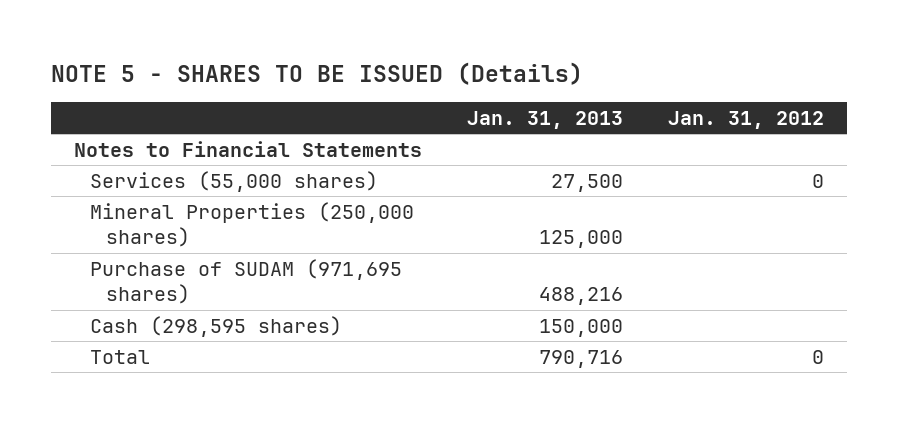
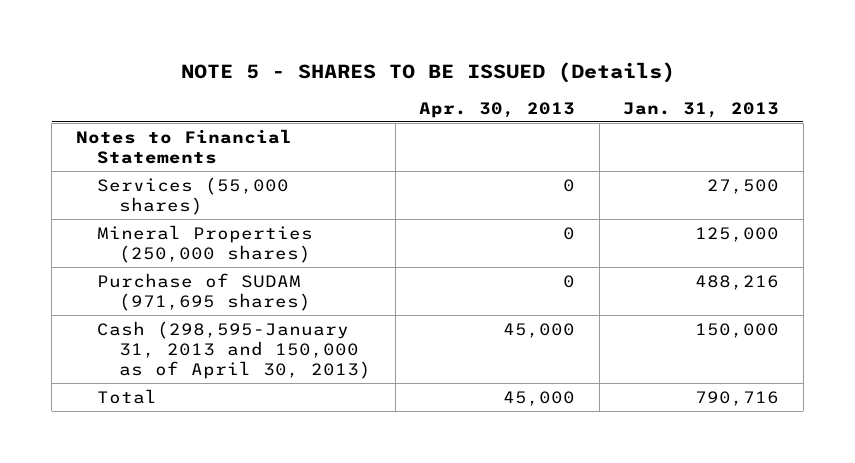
[668,110,825,129] Jan. 31, 2012 -> none
none -> [419,101,576,118] Apr. 30, 2013
[90,315,343,337] Cash (298,595 shares) -> [97,320,371,380] Cash (298,595-January 31, 2013 and 150,000 as of April 30, 2013)

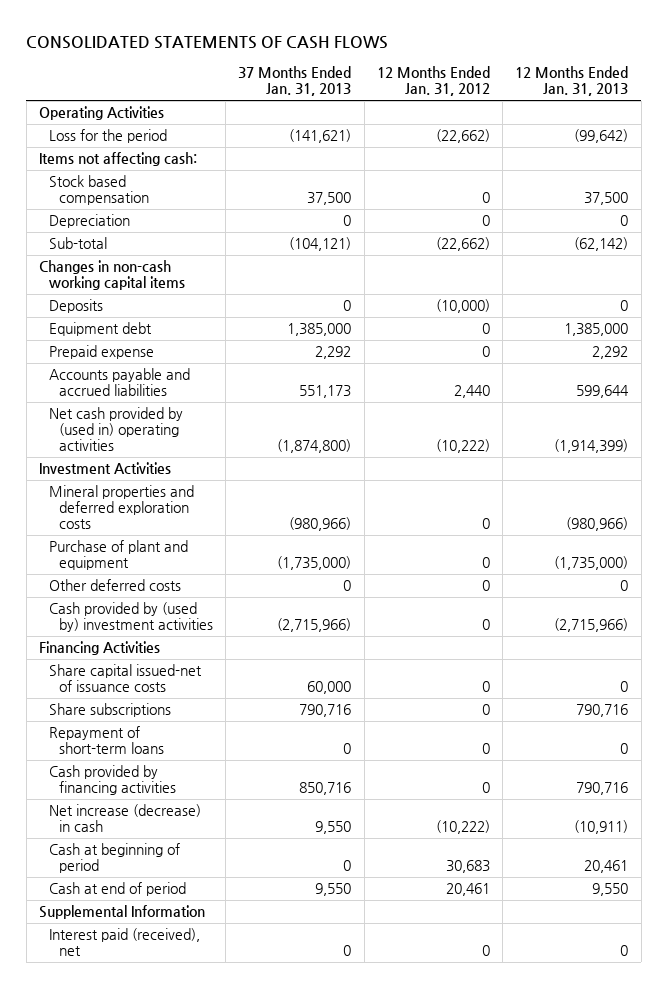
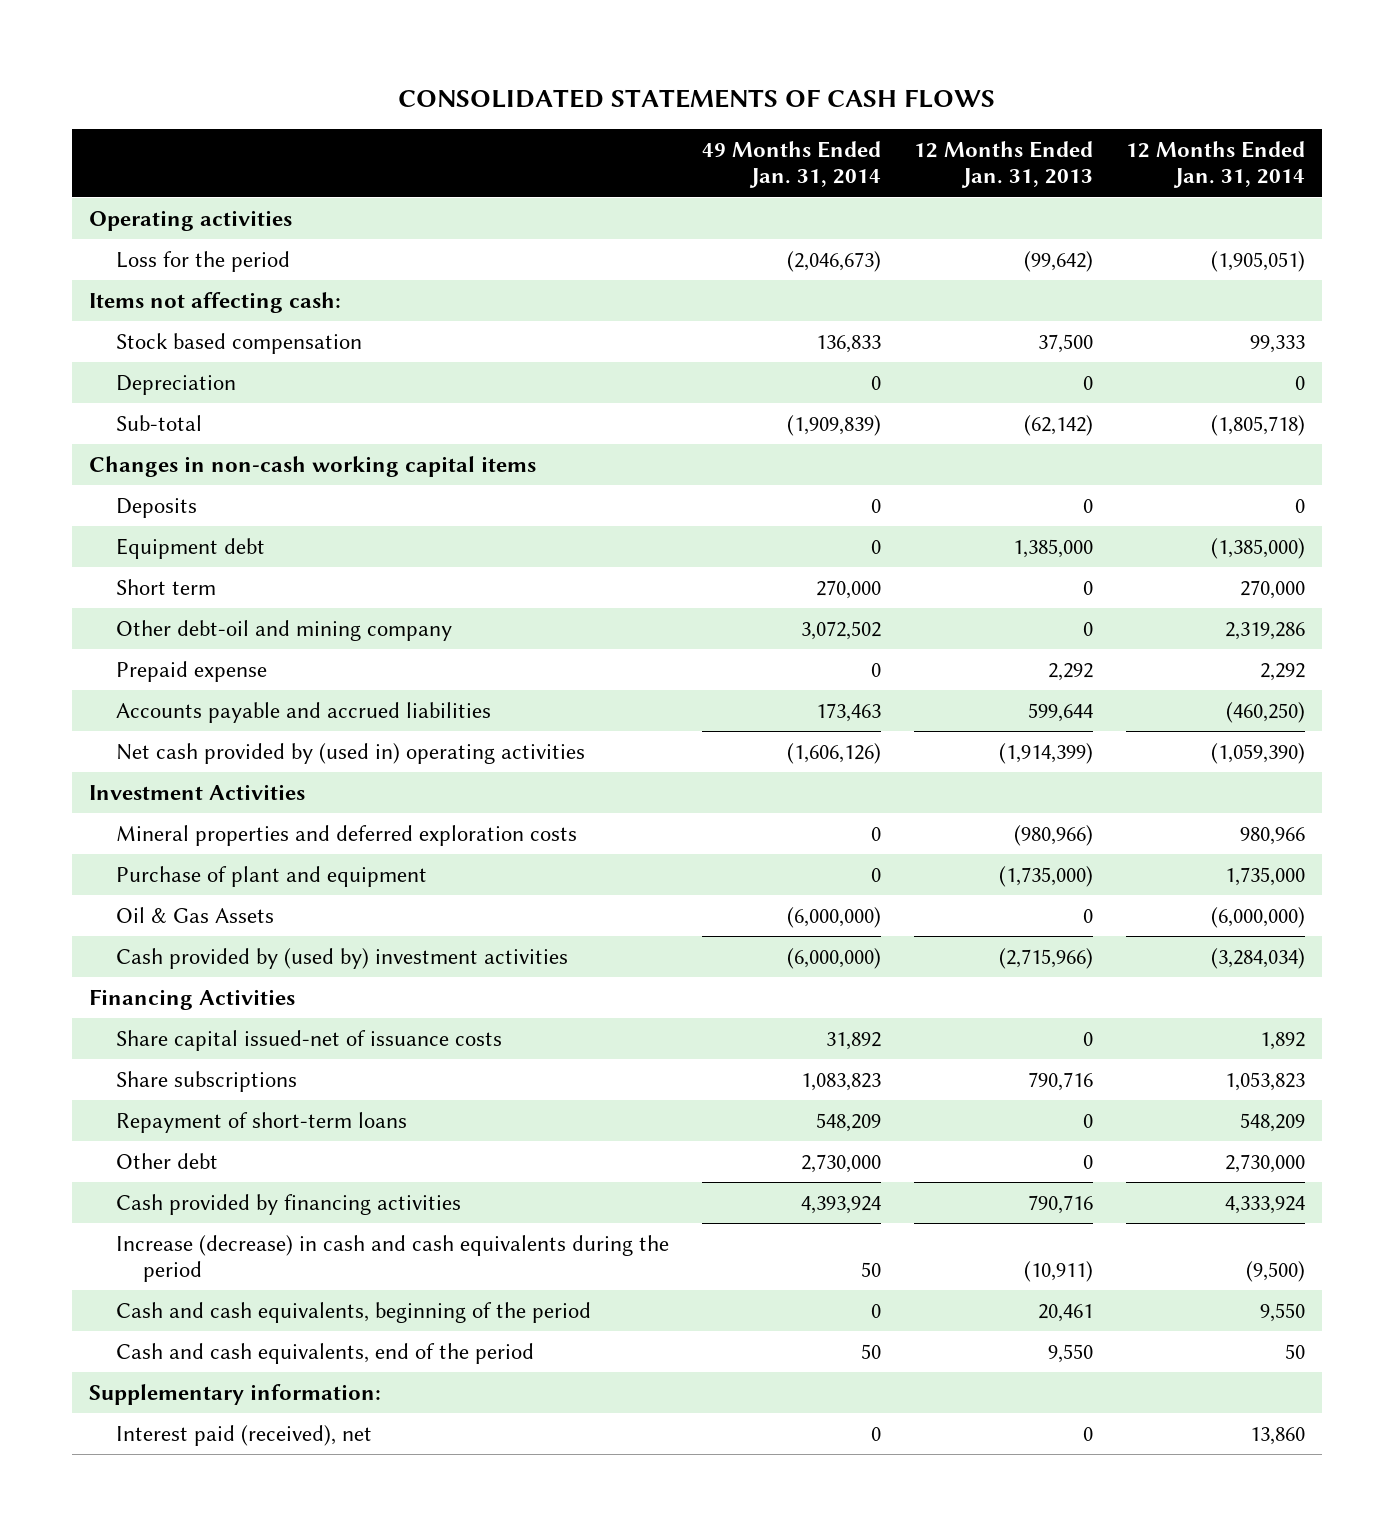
[238,66,352,97] 37 Months Ended Jan. 31, 2013 -> none
[376,66,490,97] 12 Months Ended Jan. 31, 2012 -> none
none -> [701,140,881,189] 49 Months Ended Jan. 31, 2014
none -> [1125,140,1305,189] 12 Months Ended Jan. 31, 2014
[39,106,165,121] Operating Activities -> [88,209,292,231] Operating activities
none -> [115,578,216,595] Short term
none -> [115,619,452,641] Other debt-oil and mining company
[48,579,181,592] Other deferred costs -> none
none -> [115,906,274,923] Oil & Gas Assets
none -> [115,1152,218,1169] Other debt
[48,804,201,833] Net increase (decrease) in cash -> [115,1234,669,1283] Increase (decrease) in cash and cash equivalents during the period
[48,843,180,874] Cash at beginning of period -> [115,1301,591,1323] Cash and cash equivalents, beginning of the period
[48,882,186,897] Cash at end of period -> [115,1342,534,1364] Cash and cash equivalents, end of the period
[39,905,206,920] Supplemental Information -> [88,1383,381,1405] Supplementary information:

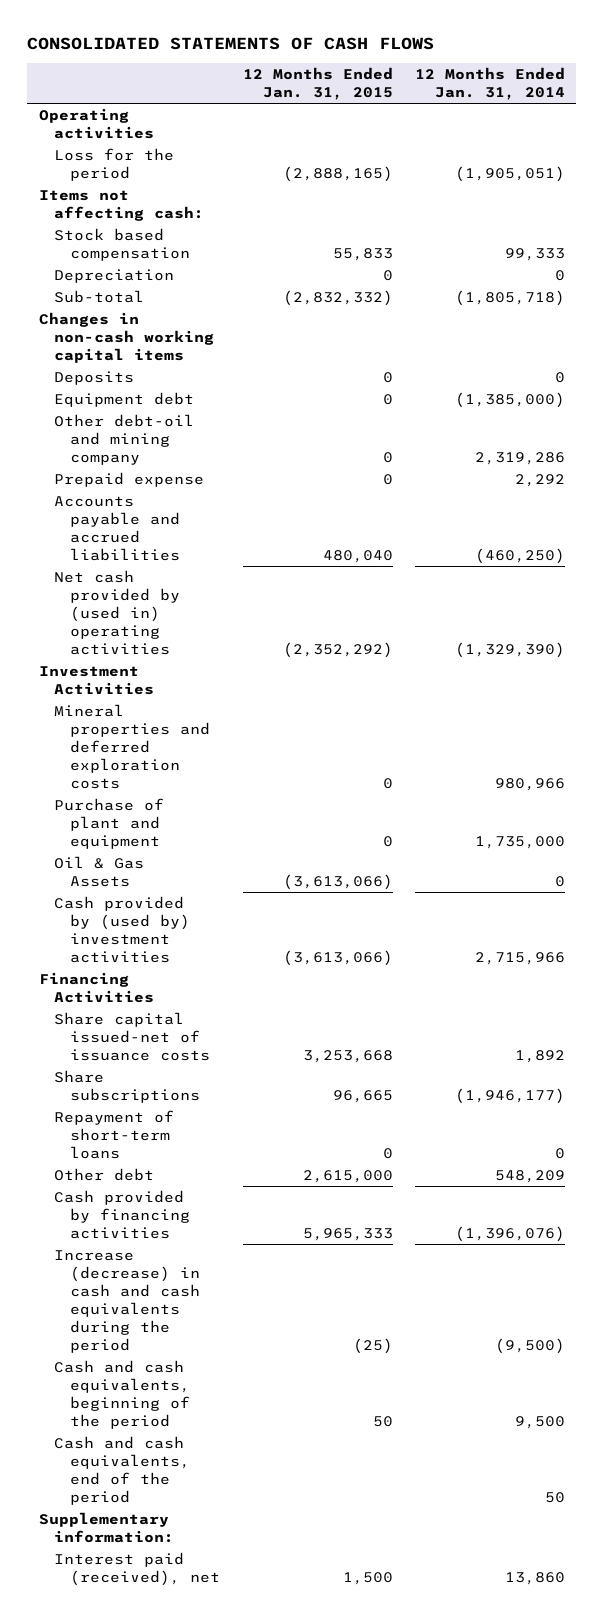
[701,140,881,189] 49 Months Ended Jan. 31, 2014 -> none
[913,140,1093,189] 12 Months Ended Jan. 31, 2013 -> none
none -> [242,66,393,100] 12 Months Ended Jan. 31, 2015
[115,578,216,595] Short term -> none
[1210,742,1305,764] (1,059,390) -> [454,641,565,658] (1,329,390)
[1210,906,1305,928] (6,000,000) -> [554,875,565,887] 0
[1210,947,1305,969] (3,284,034) -> [474,951,565,965] 2,715,966
[1224,1071,1305,1091] 1,053,823 -> [454,1087,565,1104] (1,946,177)
[1239,1112,1305,1132] 548,209 -> [554,1147,565,1159] 0
[1224,1153,1305,1173] 2,730,000 -> [494,1169,565,1183] 548,209
[1224,1195,1305,1214] 4,333,924 -> [454,1225,565,1242] (1,396,076)
[1259,1302,1305,1322] 9,550 -> [514,1415,565,1429] 9,500

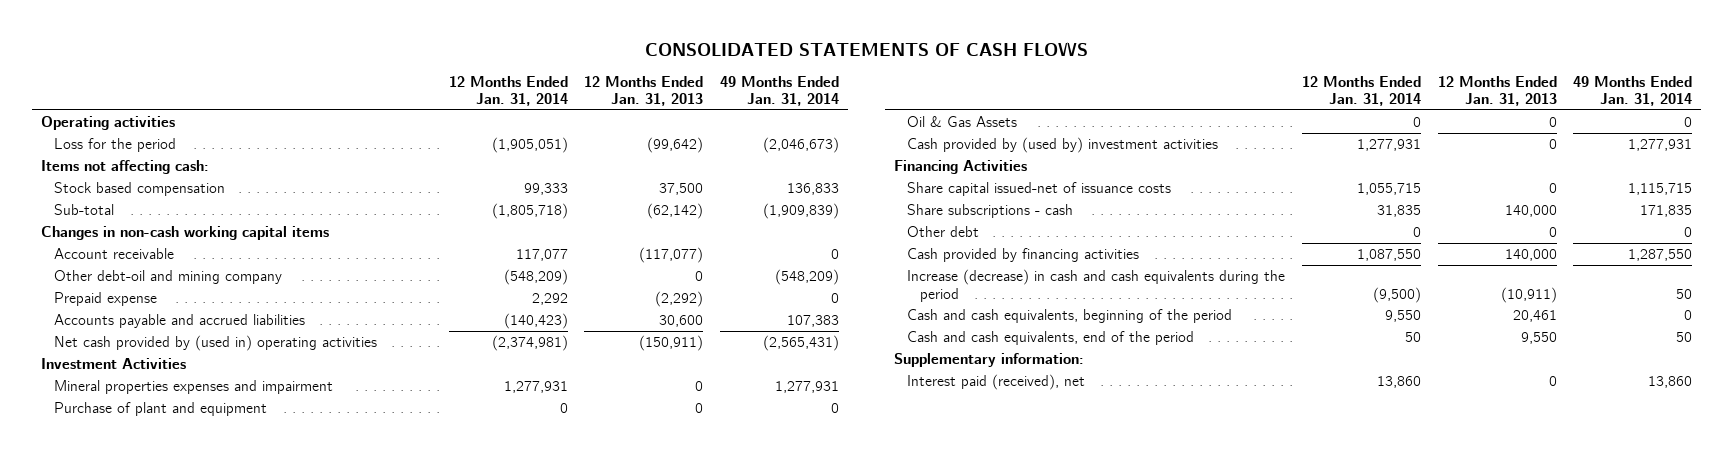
[242,66,393,100] 12 Months Ended Jan. 31, 2015 -> none
none -> [584,75,704,107] 12 Months Ended Jan. 31, 2013
none -> [720,75,840,107] 49 Months Ended Jan. 31, 2014
[54,268,175,283] Depreciation -> none
[54,370,135,385] Deposits -> none
[54,391,195,407] Equipment debt -> none
none -> [53,248,174,260] Account receivable
[474,451,565,465] 2,319,286 -> [503,269,568,286] (548,209)
[474,547,565,564] (460,250) -> [503,313,568,330] (140,423)
[454,641,565,658] (1,329,390) -> [491,335,568,352] (2,374,981)
[54,703,211,789] Mineral properties and deferred exploration costs -> none
none -> [53,380,333,395] Mineral properties expenses and impairment
[474,835,565,849] 1,735,000 -> [559,403,568,414] 0
[474,951,565,965] 2,715,966 -> [1356,139,1421,152] 1,277,931
[54,1109,175,1159] Repayment of short-term loans -> none
[514,1049,565,1063] 1,892 -> [1356,183,1421,196] 1,055,715
[54,1069,201,1103] Share subscriptions -> [906,204,1073,219] Share subscriptions - cash
[454,1087,565,1104] (1,946,177) -> [1376,205,1421,218] 31,835
[494,1169,565,1183] 548,209 -> [1412,227,1421,238] 0
[454,1225,565,1242] (1,396,076) -> [1356,249,1421,262] 1,087,550
[514,1415,565,1429] 9,500 -> [1384,310,1421,323] 9,550

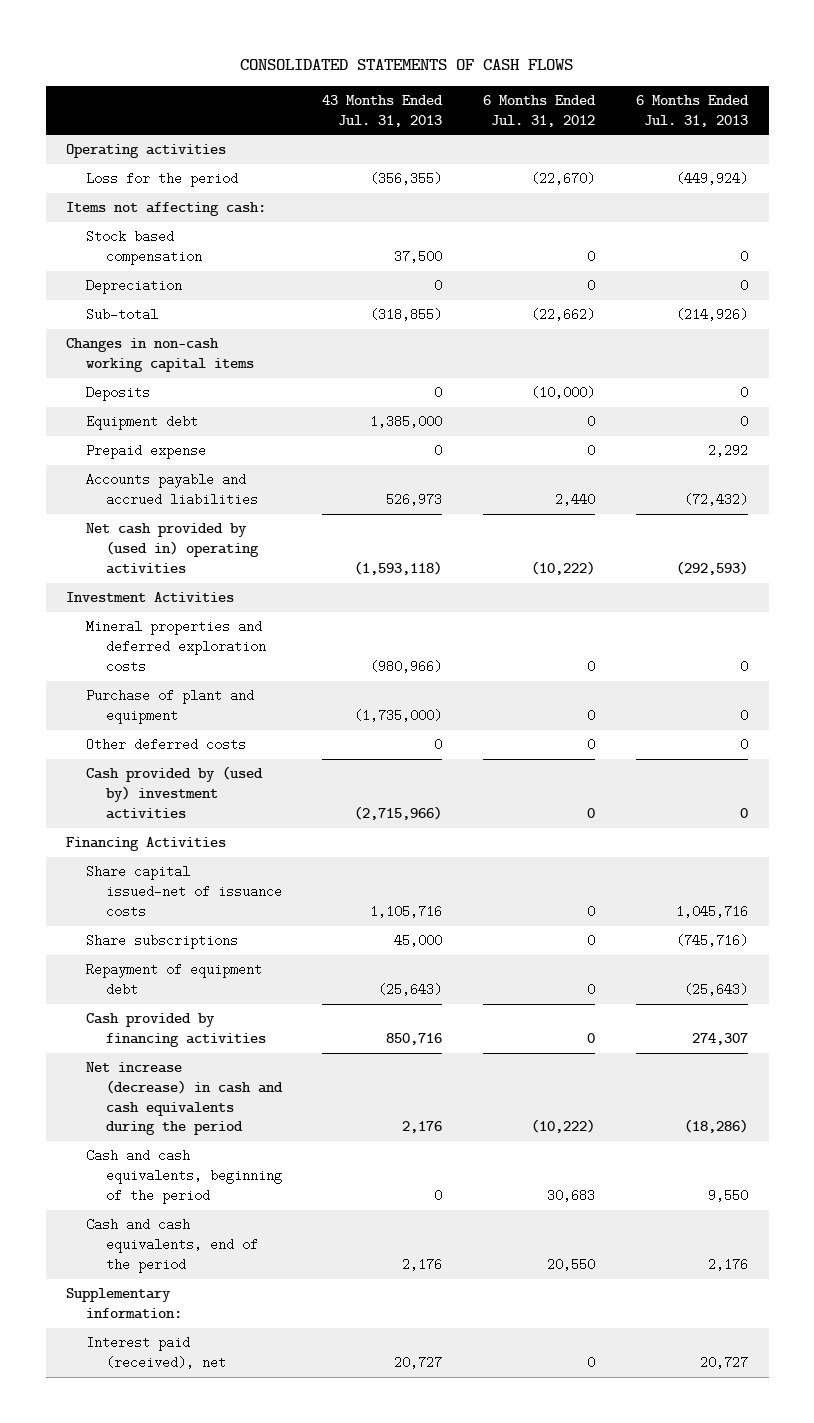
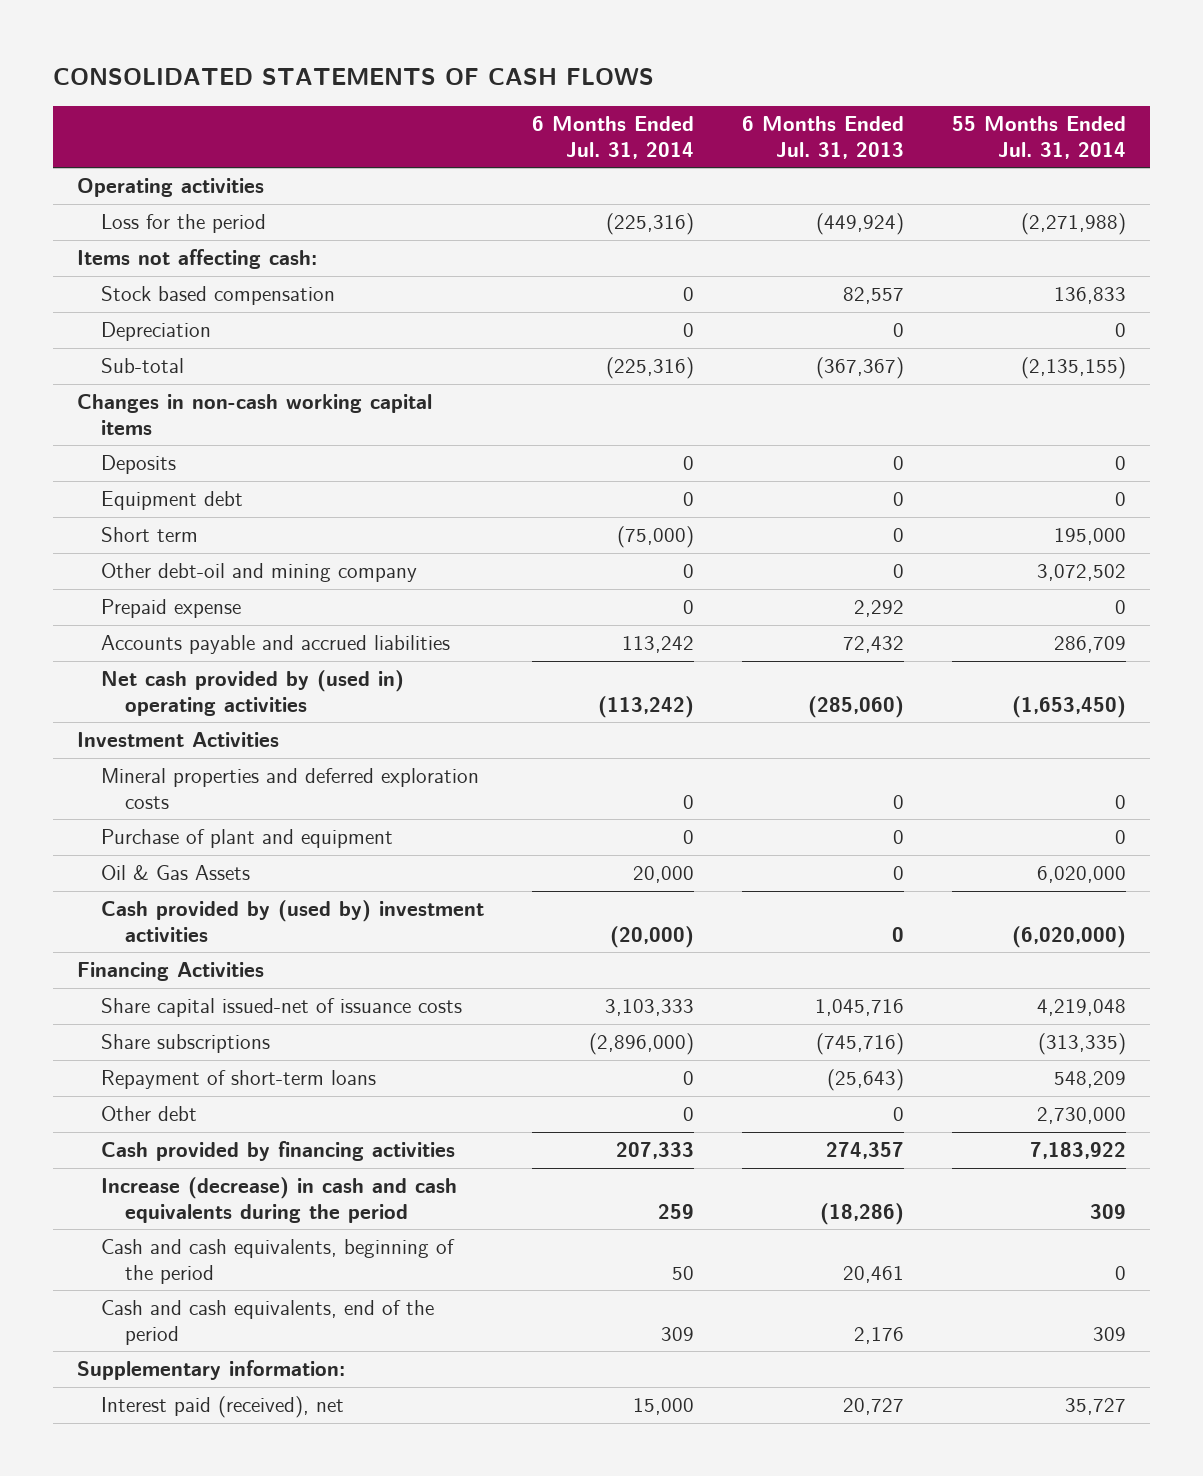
[322,94,444,127] 43 Months Ended Jul. 31, 2013 -> none
[483,94,597,127] 6 Months Ended Jul. 31, 2012 -> none
none -> [532,115,695,159] 6 Months Ended Jul. 31, 2014
none -> [952,115,1127,159] 55 Months Ended Jul. 31, 2014
[740,250,749,264] 0 -> [843,286,905,304] 82,557
[676,308,749,322] (214,926) -> [816,356,905,379] (367,367)
none -> [101,526,199,542] Short term
none -> [101,562,418,582] Other debt-oil and mining company
[684,493,749,507] (72,432) -> [843,635,905,653] 72,432
[676,560,749,575] (292,593) -> [808,695,905,718] (285,060)
[85,738,246,752] Other deferred costs -> none
none -> [101,864,251,880] Oil & Gas Assets
[85,963,262,997] Repayment of equipment debt -> [101,1069,377,1089] Repayment of short-term loans
none -> [101,1105,198,1121] Other debt
[692,1033,749,1046] 274,307 -> [826,1141,905,1159] 274,357
[85,1062,283,1136] Net increase (decrease) in cash and cash equivalents during the period -> [101,1176,458,1223] Increase (decrease) in cash and cash equivalents during the period
[708,1188,749,1202] 9,550 -> [843,1265,905,1283] 20,461

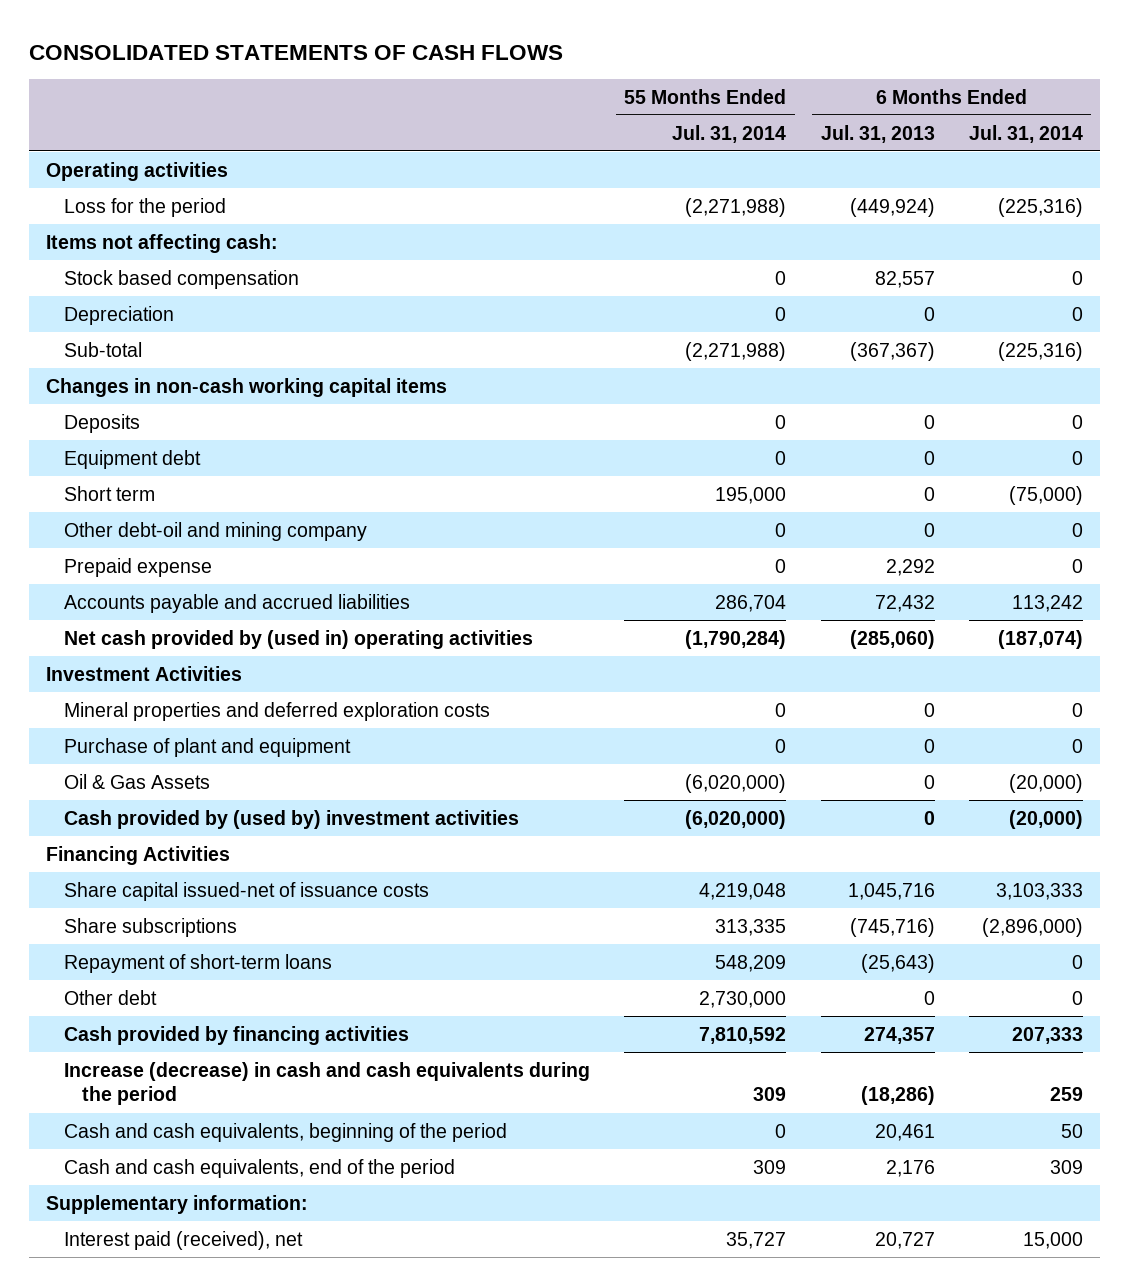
[1054,286,1127,304] 136,833 -> [775,270,787,285] 0
[1021,356,1127,379] (2,135,155) -> [685,341,787,361] (2,271,988)
[1037,563,1127,581] 3,072,502 -> [775,522,787,537] 0
[1054,635,1127,653] 286,709 -> [715,594,787,612] 286,704
[598,695,695,718] (113,242) -> [997,629,1083,649] (187,074)
[1012,695,1127,718] (1,653,450) -> [685,629,787,649] (1,790,284)
[633,865,695,883] 20,000 -> [1008,773,1083,793] (20,000)
[1037,865,1127,883] 6,020,000 -> [685,773,787,793] (6,020,000)
[1038,1032,1127,1055] (313,335) -> [715,918,787,936] 313,335
[1030,1141,1127,1159] 7,183,922 -> [699,1026,787,1044] 7,810,592

